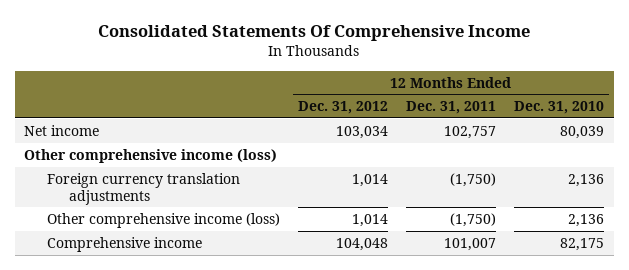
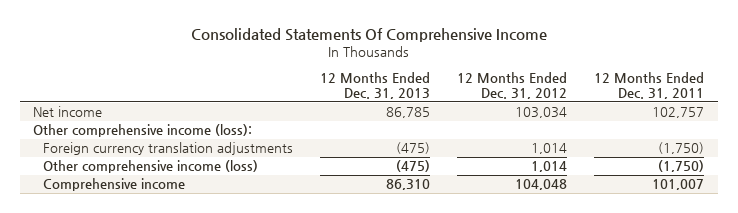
[514,101,605,115] Dec. 31, 2010 -> none
none -> [319,72,430,100] 12 Months Ended Dec. 31, 2013
[24,148,278,163] Other comprehensive income (loss) -> [33,124,253,138] Other comprehensive income (loss):

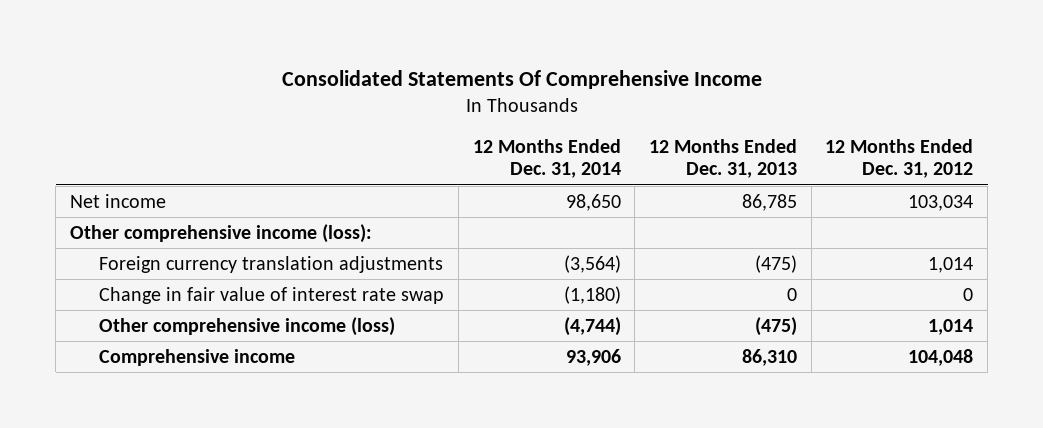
[594,72,705,100] 12 Months Ended Dec. 31, 2011 -> none
none -> [472,138,621,179] 12 Months Ended Dec. 31, 2014
none -> [99,286,445,304] Change in fair value of interest rate swap

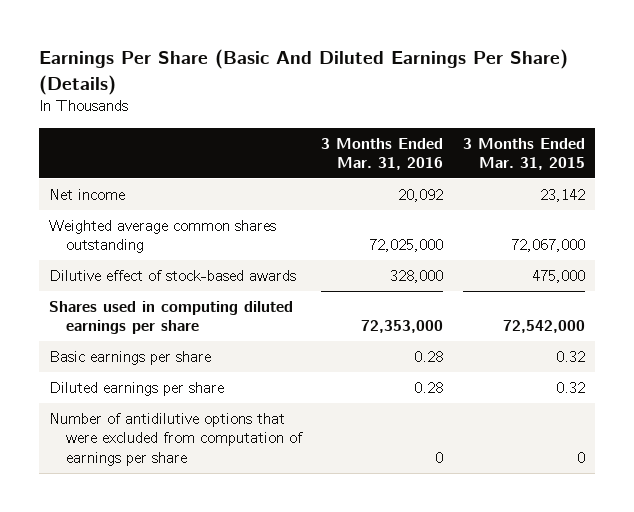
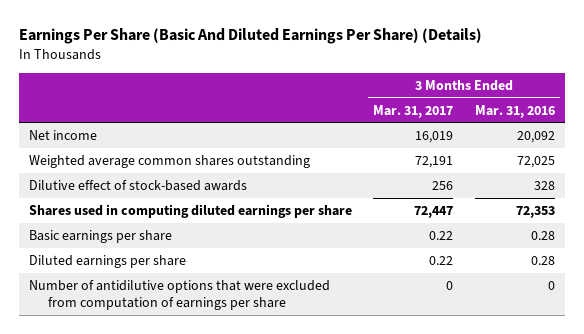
[463,137,586,171] 3 Months Ended Mar. 31, 2015 -> none
none -> [373,104,454,118] Mar. 31, 2017
[369,239,444,253] 72,025,000 -> [516,155,555,168] 72,025
[390,269,444,283] 328,000 -> [533,180,555,190] 328
[361,320,444,334] 72,353,000 -> [515,205,555,218] 72,353

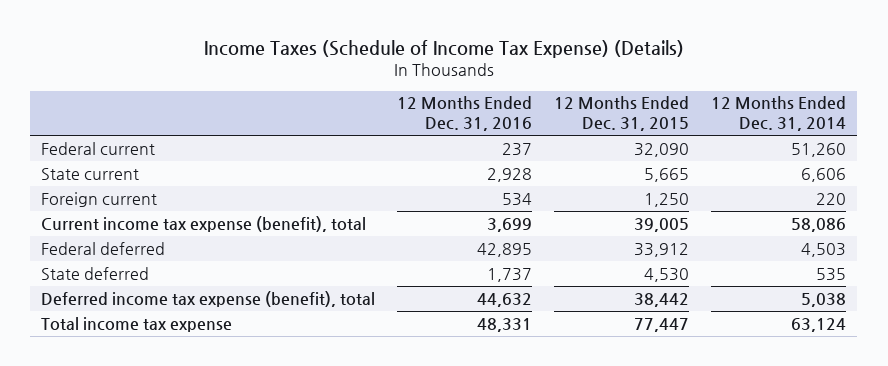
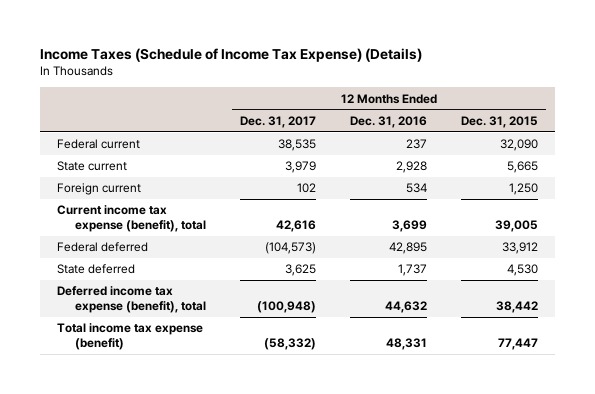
[711,96,847,132] 12 Months Ended Dec. 31, 2014 -> none
none -> [240,115,317,128] Dec. 31, 2017
[41,316,233,332] Total income tax expense -> [57,323,204,351] Total income tax expense (benefit)

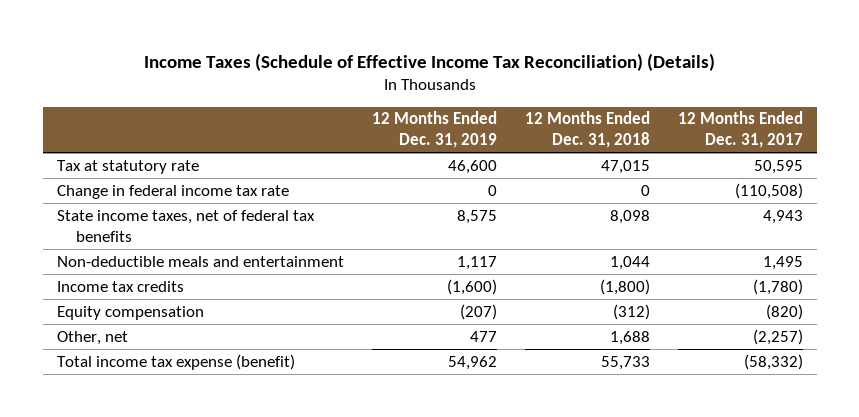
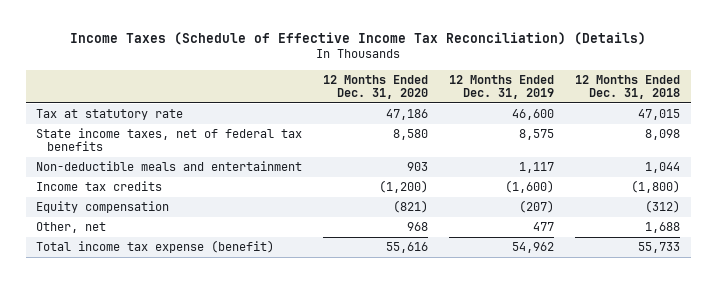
[677,111,803,149] 12 Months Ended Dec. 31, 2017 -> none
none -> [323,74,429,100] 12 Months Ended Dec. 31, 2020
[56,184,289,199] Change in federal income tax rate -> none

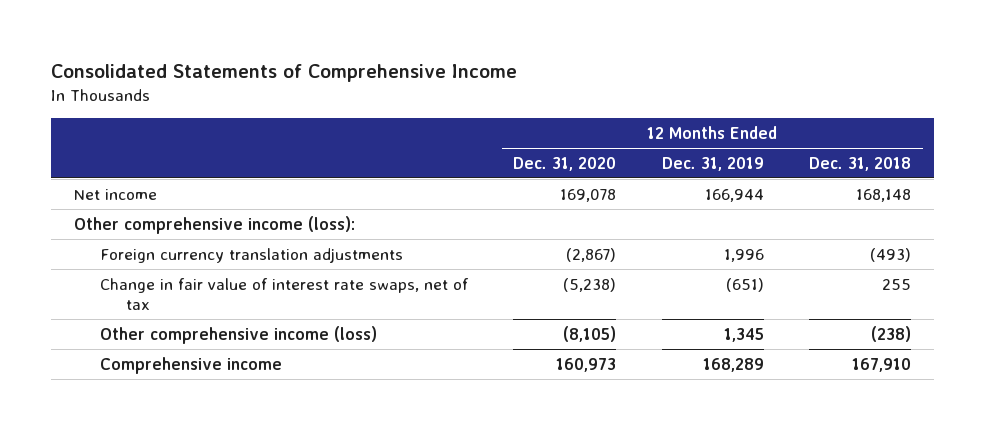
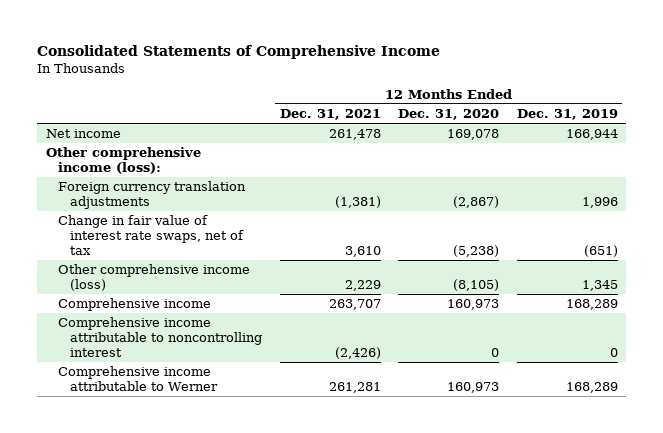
[809,156,912,171] Dec. 31, 2018 -> none
none -> [279,108,381,120] Dec. 31, 2021
none -> [57,317,263,358] Comprehensive income attributable to noncontrolling interest
none -> [57,366,219,392] Comprehensive income attributable to Werner

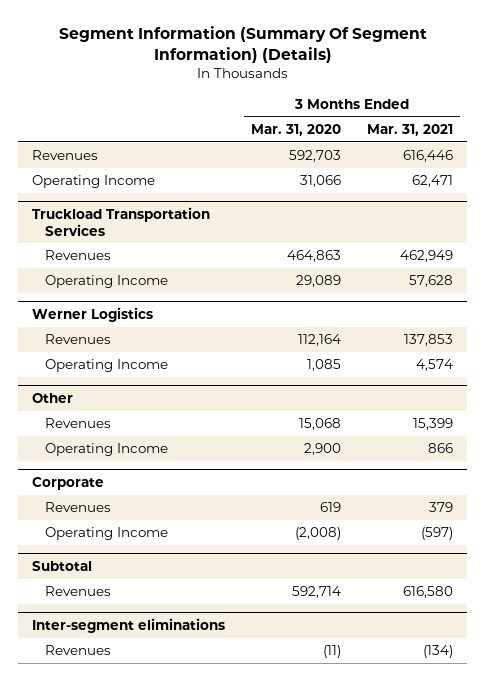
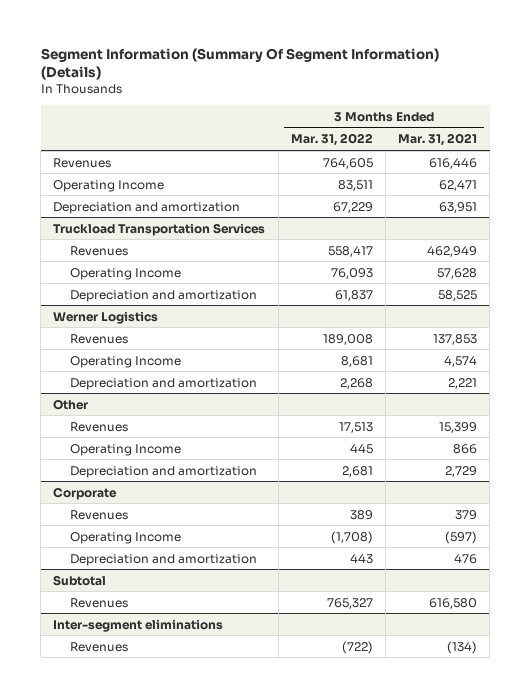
[251,124,342,137] Mar. 31, 2020 -> none
none -> [290,133,373,147] Mar. 31, 2022
none -> [53,201,241,214] Depreciation and amortization
none -> [70,289,258,302] Depreciation and amortization
none -> [70,377,258,390] Depreciation and amortization
none -> [70,465,258,478] Depreciation and amortization
none -> [70,553,258,566] Depreciation and amortization

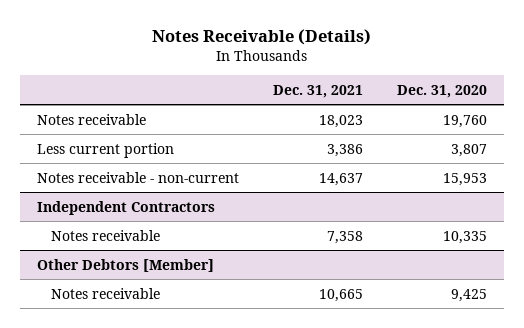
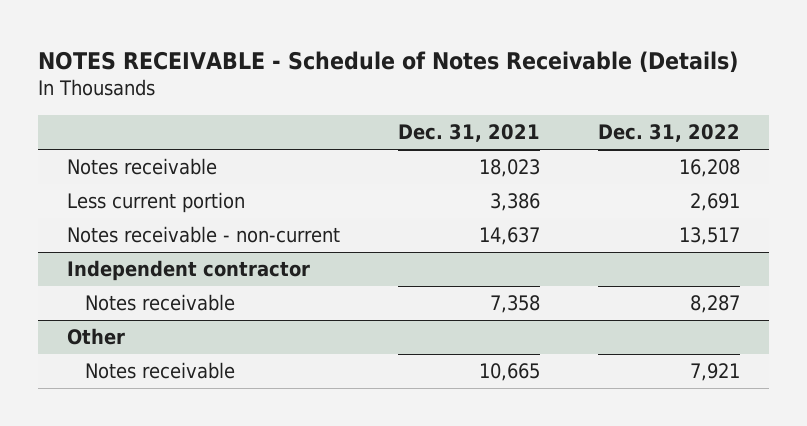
[151,29,371,46] Notes Receivable (Details) -> [37,50,738,73] NOTES RECEIVABLE - Schedule of Notes Receivable (Details)
[396,85,487,99] Dec. 31, 2020 -> none
none -> [598,124,741,143] Dec. 31, 2022
[37,200,216,215] Independent Contractors -> [66,260,310,282] Independent contractor
[37,258,215,272] Other Debtors [Member] -> [66,328,125,346] Other

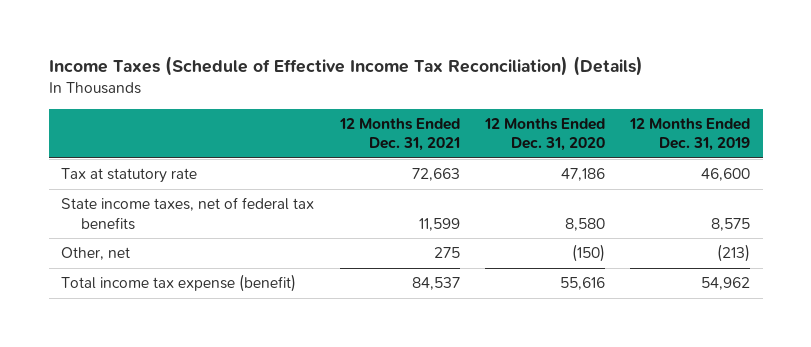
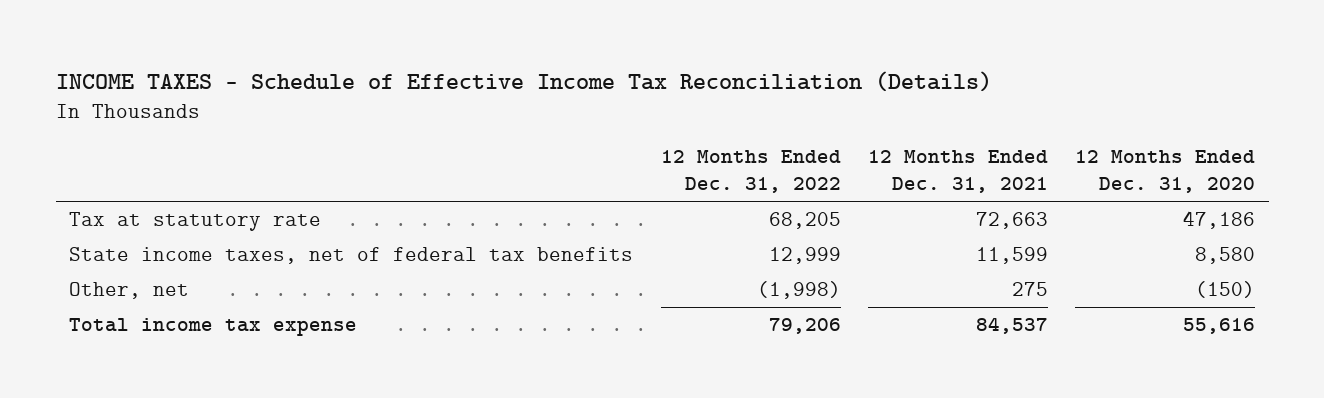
[48,56,643,77] Income Taxes (Schedule of Effective Income Tax Reconciliation) (Details) -> [55,70,992,92] INCOME TAXES - Schedule of Effective Income Tax Reconciliation (Details)
[629,117,751,152] 12 Months Ended Dec. 31, 2019 -> none
none -> [660,150,841,194] 12 Months Ended Dec. 31, 2022
[61,274,297,293] Total income tax expense (benefit) -> [69,318,358,337] Total income tax expense

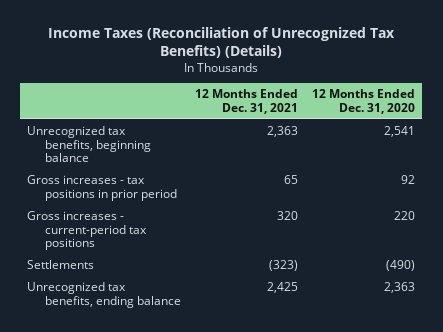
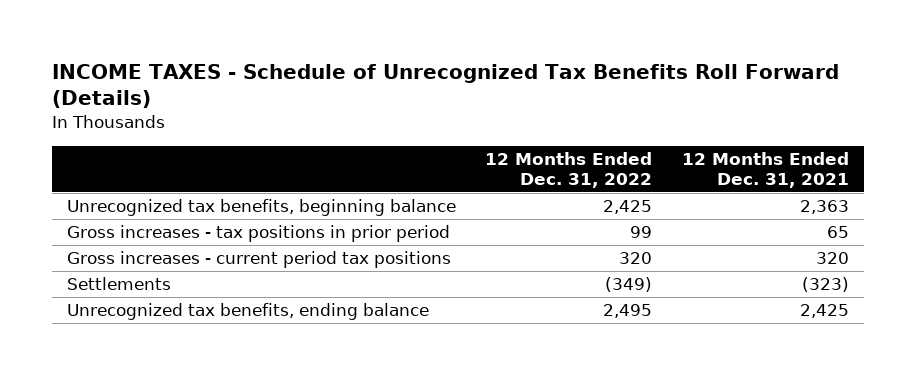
[48,27,396,59] Income Taxes (Reconciliation of Unrecognized Tax Benefits) (Details) -> [51,63,839,109] INCOME TAXES - Schedule of Unrecognized Tax Benefits Roll Forward (Details)
[312,89,416,114] 12 Months Ended Dec. 31, 2020 -> none
none -> [485,151,653,189] 12 Months Ended Dec. 31, 2022
[27,211,148,250] Gross increases - current-period tax positions -> [66,251,451,269] Gross increases - current period tax positions

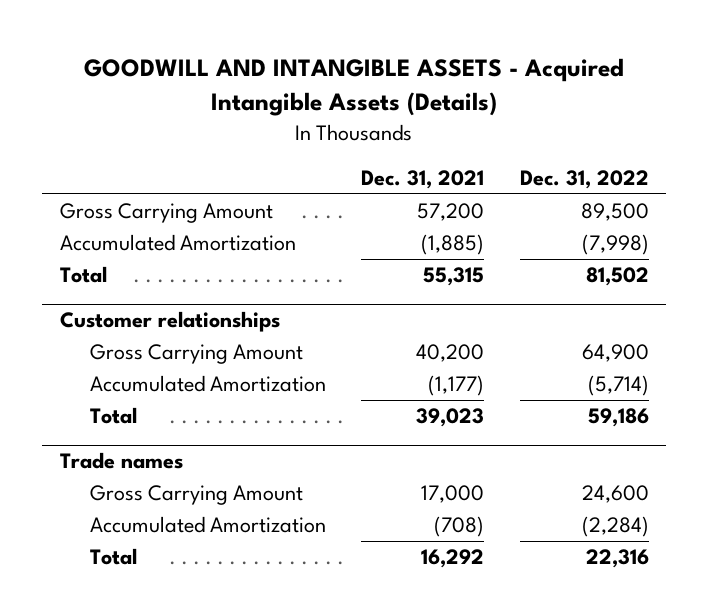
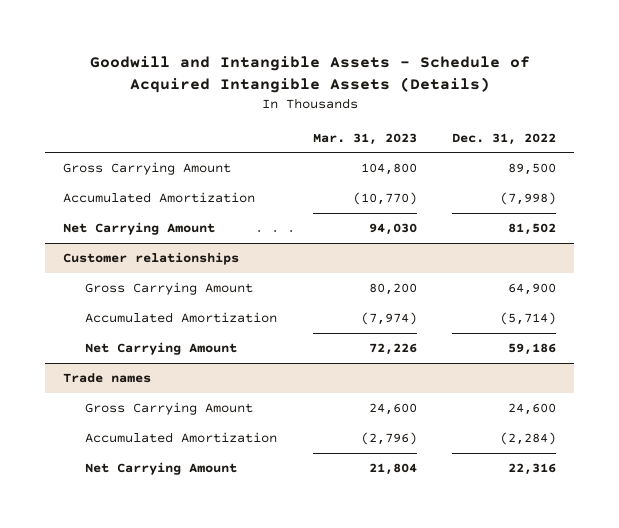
[84,58,625,117] GOODWILL AND INTANGIBLE ASSETS - Acquired Intangible Assets (Details) -> [89,56,530,94] Goodwill and Intangible Assets - Schedule of Acquired Intangible Assets (Details)
[361,169,485,189] Dec. 31, 2021 -> none
none -> [312,132,417,145] Mar. 31, 2023
[60,266,108,284] Total -> [63,222,216,236] Net Carrying Amount
[90,407,138,425] Total -> [84,342,237,356] Net Carrying Amount
[90,548,138,566] Total -> [84,462,237,476] Net Carrying Amount

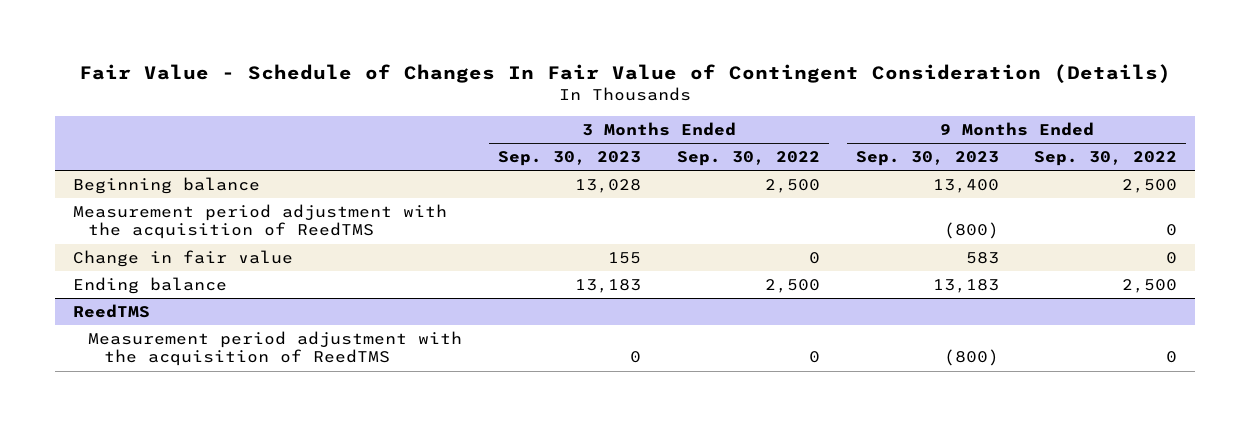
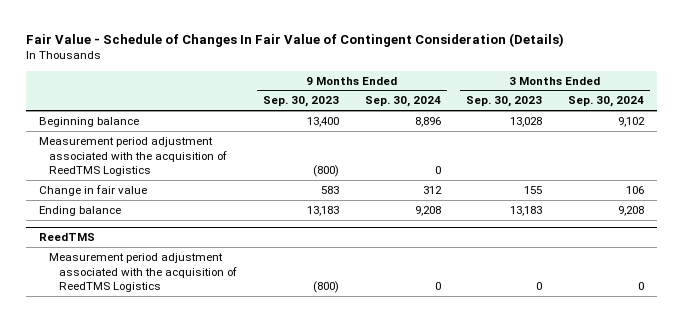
[676,151,820,167] Sep. 30, 2022 -> none
[1034,151,1178,167] Sep. 30, 2022 -> none
none -> [364,96,441,108] Sep. 30, 2024
none -> [567,96,644,108] Sep. 30, 2024
[72,204,447,240] Measurement period adjustment with the acquisition of ReedTMS -> [38,136,228,177] Measurement period adjustment associated with the acquisition of ReedTMS Logistics
[88,331,463,367] Measurement period adjustment with the acquisition of ReedTMS -> [49,252,238,293] Measurement period adjustment associated with the acquisition of ReedTMS Logistics

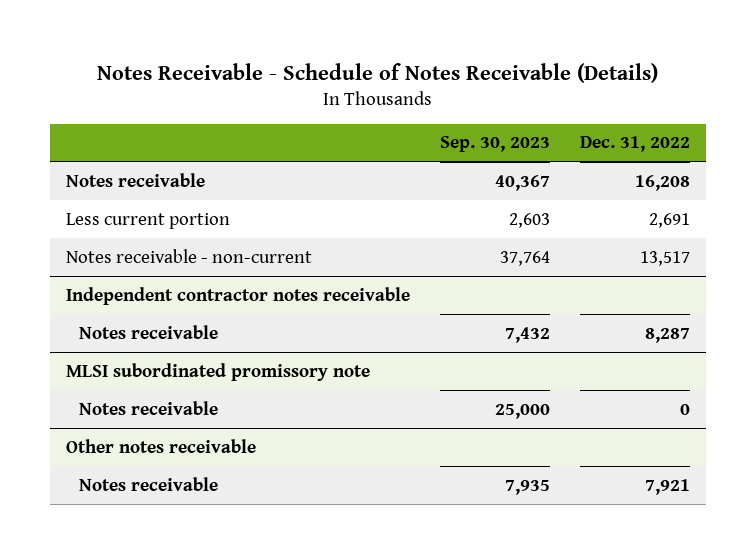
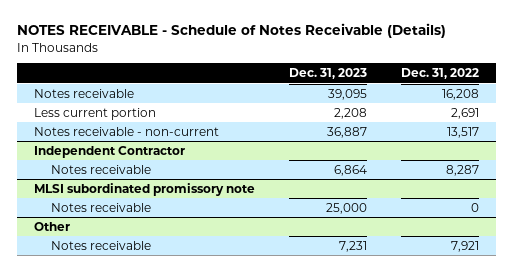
[96,62,658,83] Notes Receivable - Schedule of Notes Receivable (Details) -> [16,23,446,39] NOTES RECEIVABLE - Schedule of Notes Receivable (Details)
[439,136,550,153] Sep. 30, 2023 -> none
none -> [288,68,367,80] Dec. 31, 2023
[65,286,410,305] Independent contractor notes receivable -> [33,145,185,158] Independent Contractor
[65,438,256,453] Other notes receivable -> [33,221,70,231] Other

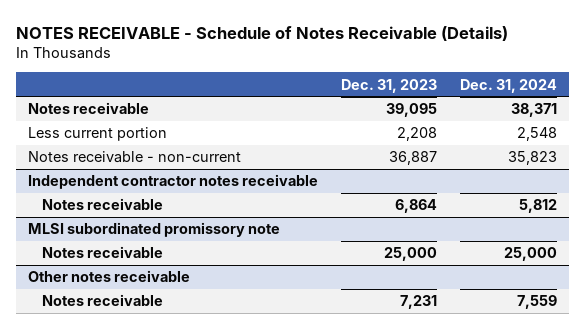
[400,68,479,80] Dec. 31, 2022 -> none
none -> [460,78,558,93] Dec. 31, 2024
[33,145,185,158] Independent Contractor -> [27,174,318,190] Independent contractor notes receivable
[33,221,70,231] Other -> [27,270,190,283] Other notes receivable

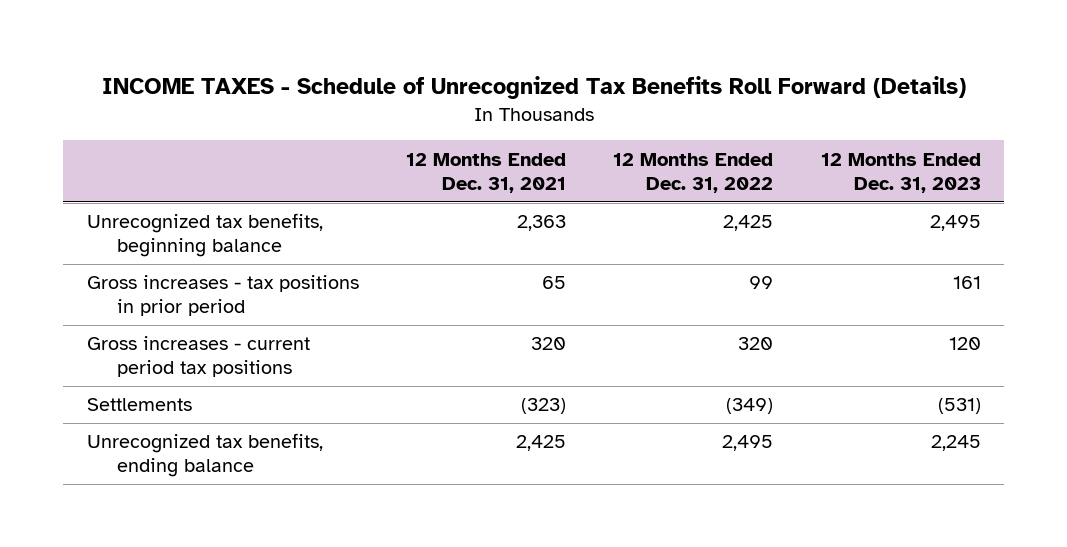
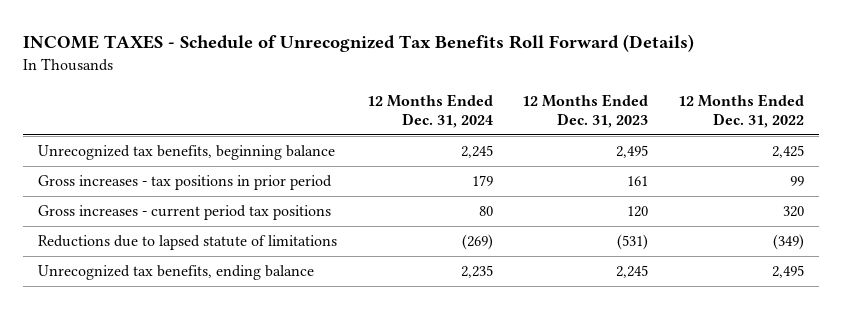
[405,152,566,193] 12 Months Ended Dec. 31, 2021 -> none
none -> [366,94,493,129] 12 Months Ended Dec. 31, 2024
[86,398,192,412] Settlements -> [38,235,338,251] Reductions due to lapsed statute of limitations

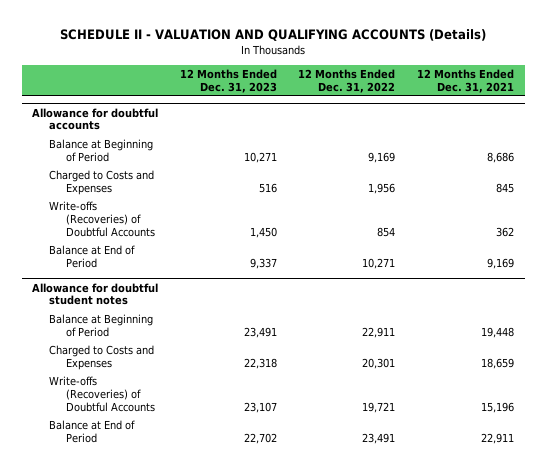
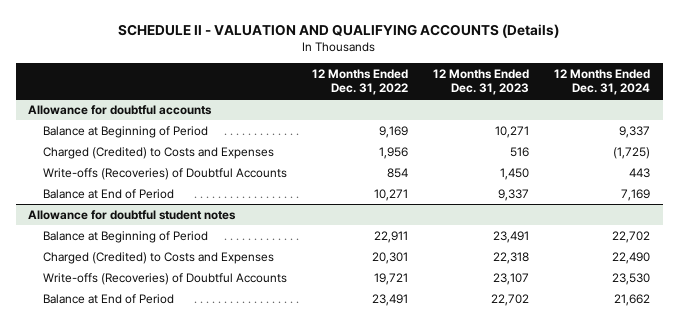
[416,68,514,93] 12 Months Ended Dec. 31, 2021 -> none
none -> [554,69,651,96] 12 Months Ended Dec. 31, 2024
[49,170,155,195] Charged to Costs and Expenses -> [42,146,274,159] Charged (Credited) to Costs and Expenses
[49,345,155,370] Charged to Costs and Expenses -> [42,251,274,264] Charged (Credited) to Costs and Expenses

